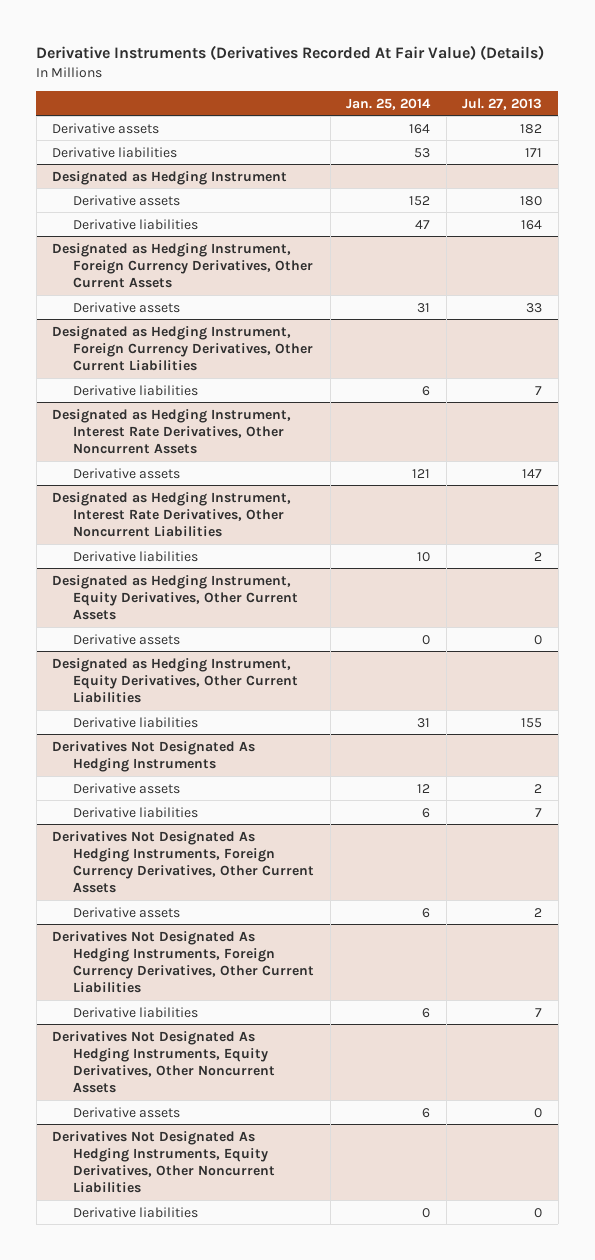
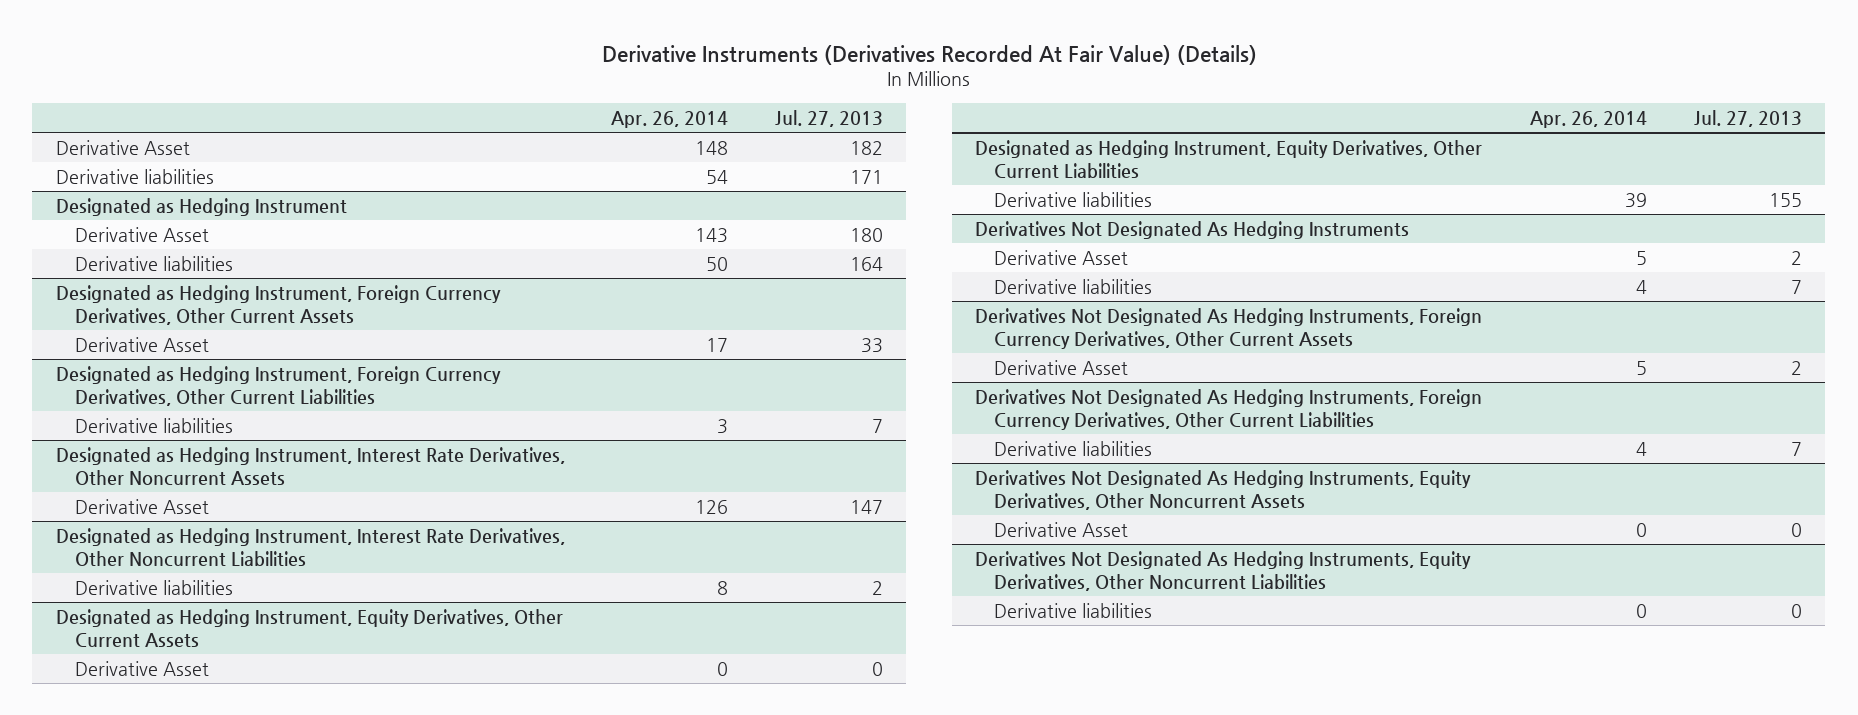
[346,97,432,110] Jan. 25, 2014 -> none
none -> [611,111,729,129] Apr. 26, 2014
[52,122,160,134] Derivative assets -> [55,139,190,155] Derivative Asset
[73,194,181,206] Derivative assets -> [75,226,210,242] Derivative Asset
[73,301,181,313] Derivative assets -> [75,336,210,352] Derivative Asset
[73,467,181,479] Derivative assets -> [75,498,210,514] Derivative Asset
[73,633,181,645] Derivative assets -> [75,660,210,676] Derivative Asset
[73,782,181,794] Derivative assets -> [994,249,1129,265] Derivative Asset
[73,906,181,918] Derivative assets -> [994,359,1129,375] Derivative Asset
[73,1106,181,1118] Derivative assets -> [994,521,1129,537] Derivative Asset

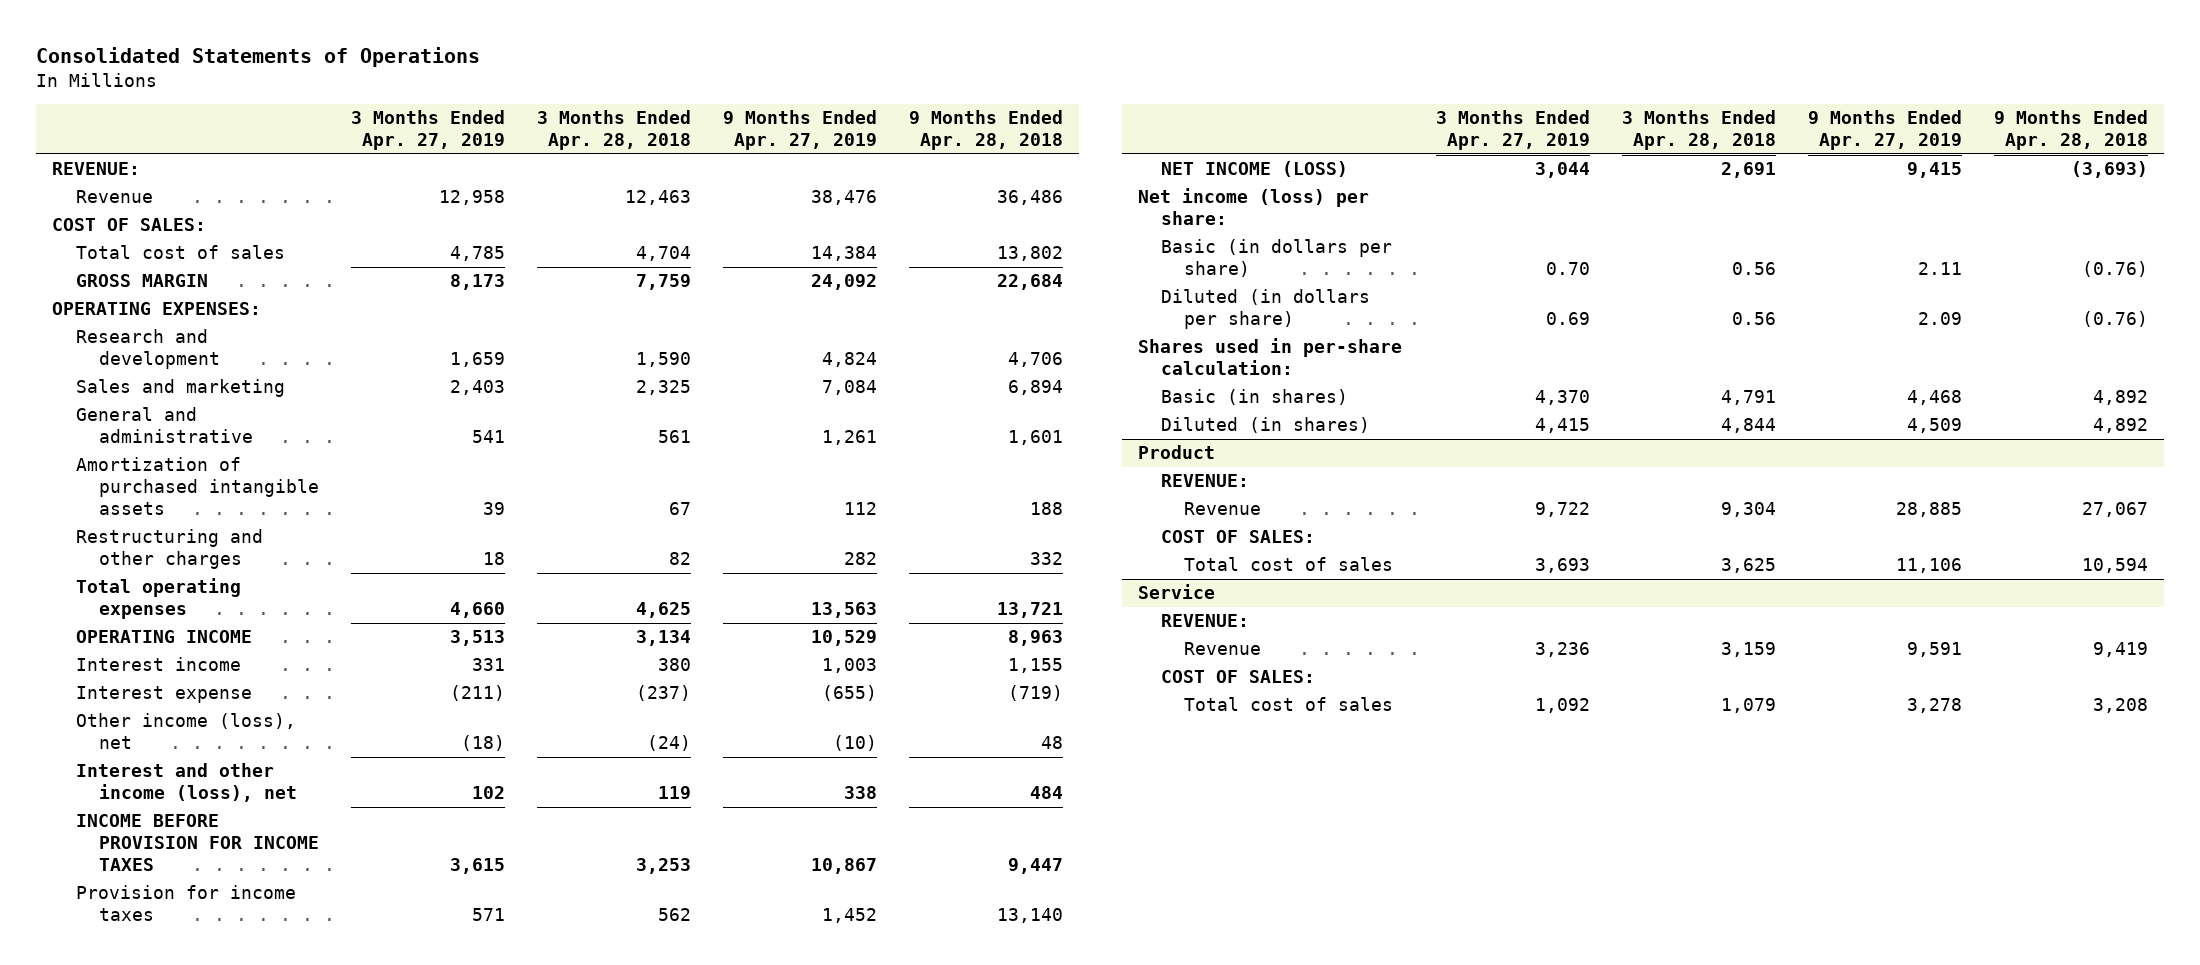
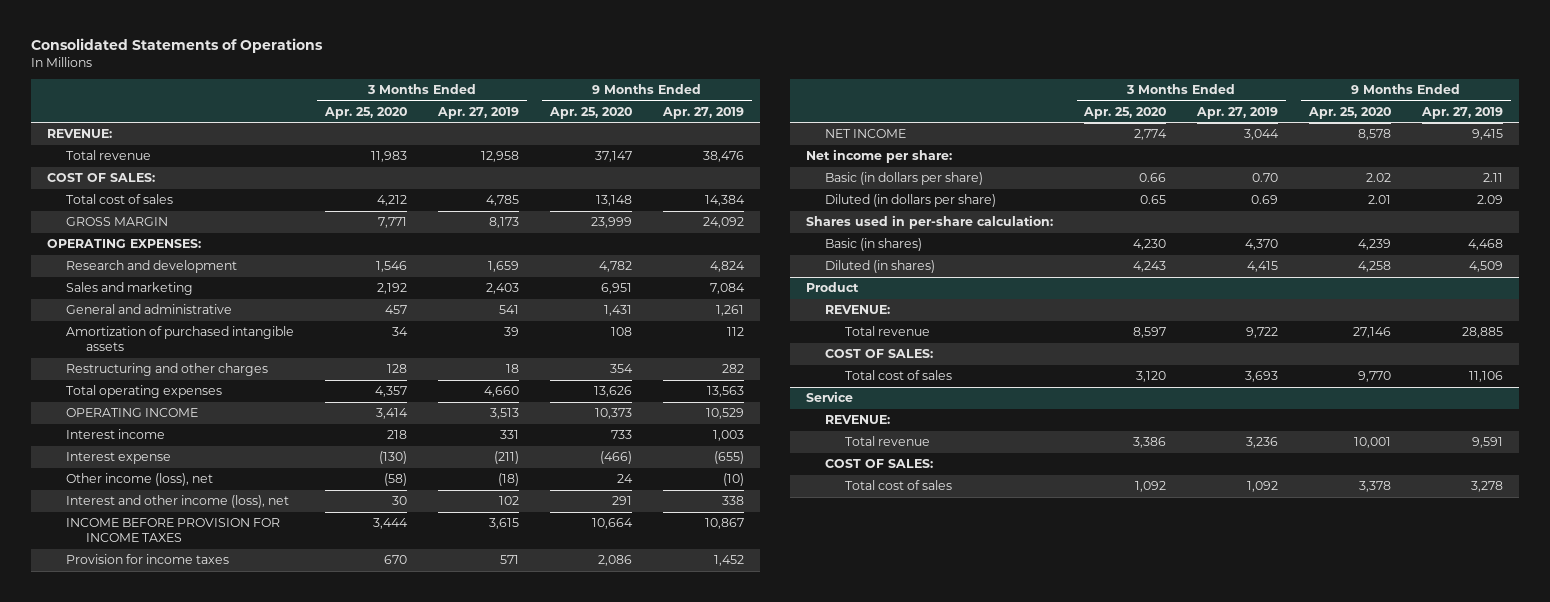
[536,110,691,151] 3 Months Ended Apr. 28, 2018 -> none
[908,110,1063,151] 9 Months Ended Apr. 28, 2018 -> none
none -> [324,106,408,119] Apr. 25, 2020
none -> [549,106,633,119] Apr. 25, 2020
[75,190,153,204] Revenue -> [66,150,152,161] Total revenue
[1160,161,1348,178] NET INCOME (LOSS) -> [825,129,907,139] NET INCOME
[1137,188,1369,226] Net income (loss) per share: -> [805,149,952,164] Net income per share:
[1183,502,1261,516] Revenue -> [844,326,930,337] Total revenue
[1183,642,1261,656] Revenue -> [844,436,930,447] Total revenue

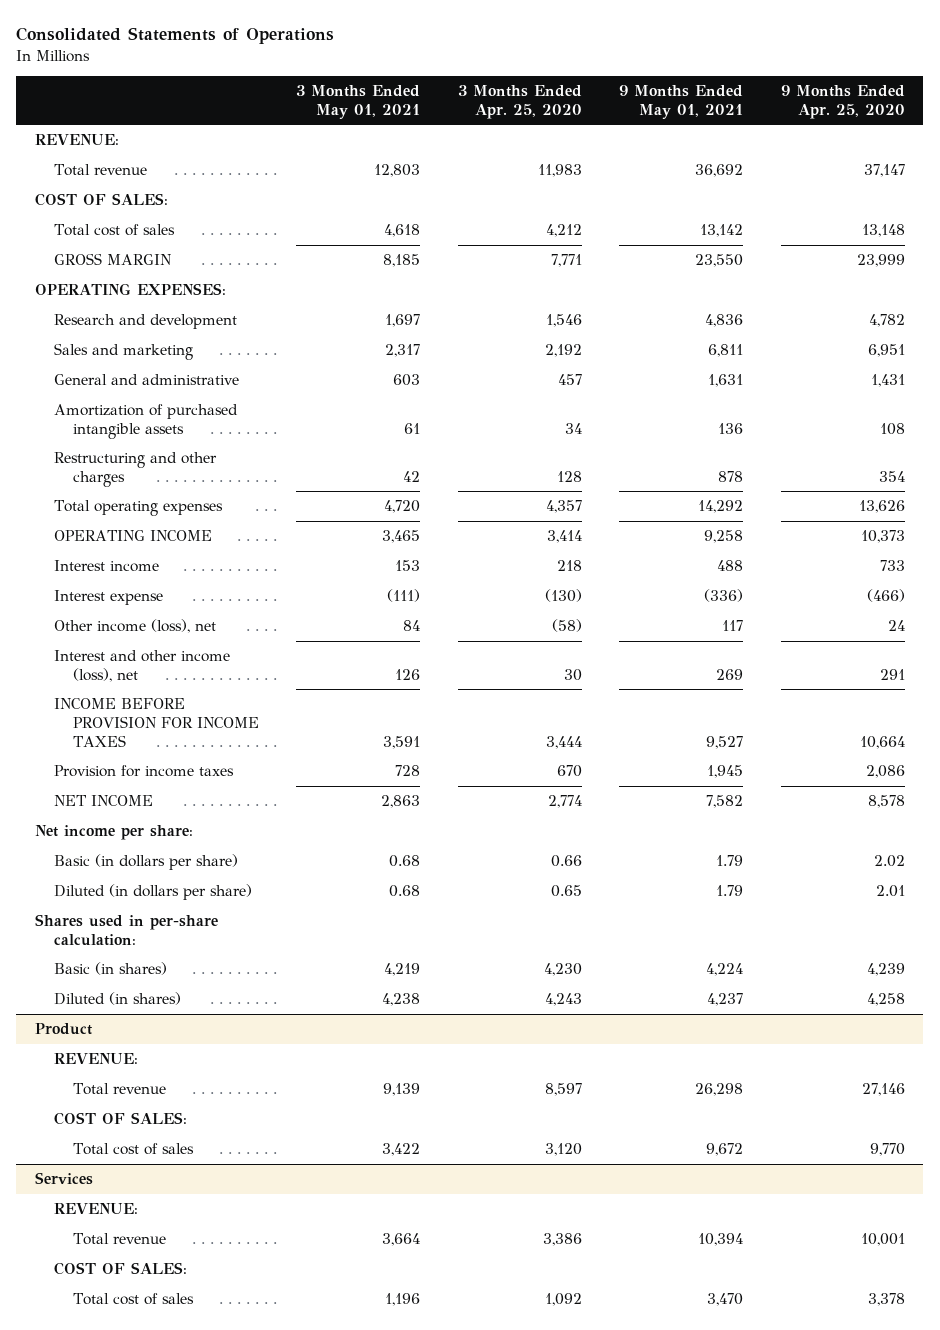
[437,106,520,119] Apr. 27, 2019 -> none
[662,106,745,119] Apr. 27, 2019 -> none
none -> [296,84,421,119] 3 Months Ended May 01, 2021
none -> [619,84,744,119] 9 Months Ended May 01, 2021
[805,391,853,403] Service -> [34,1172,93,1186] Services

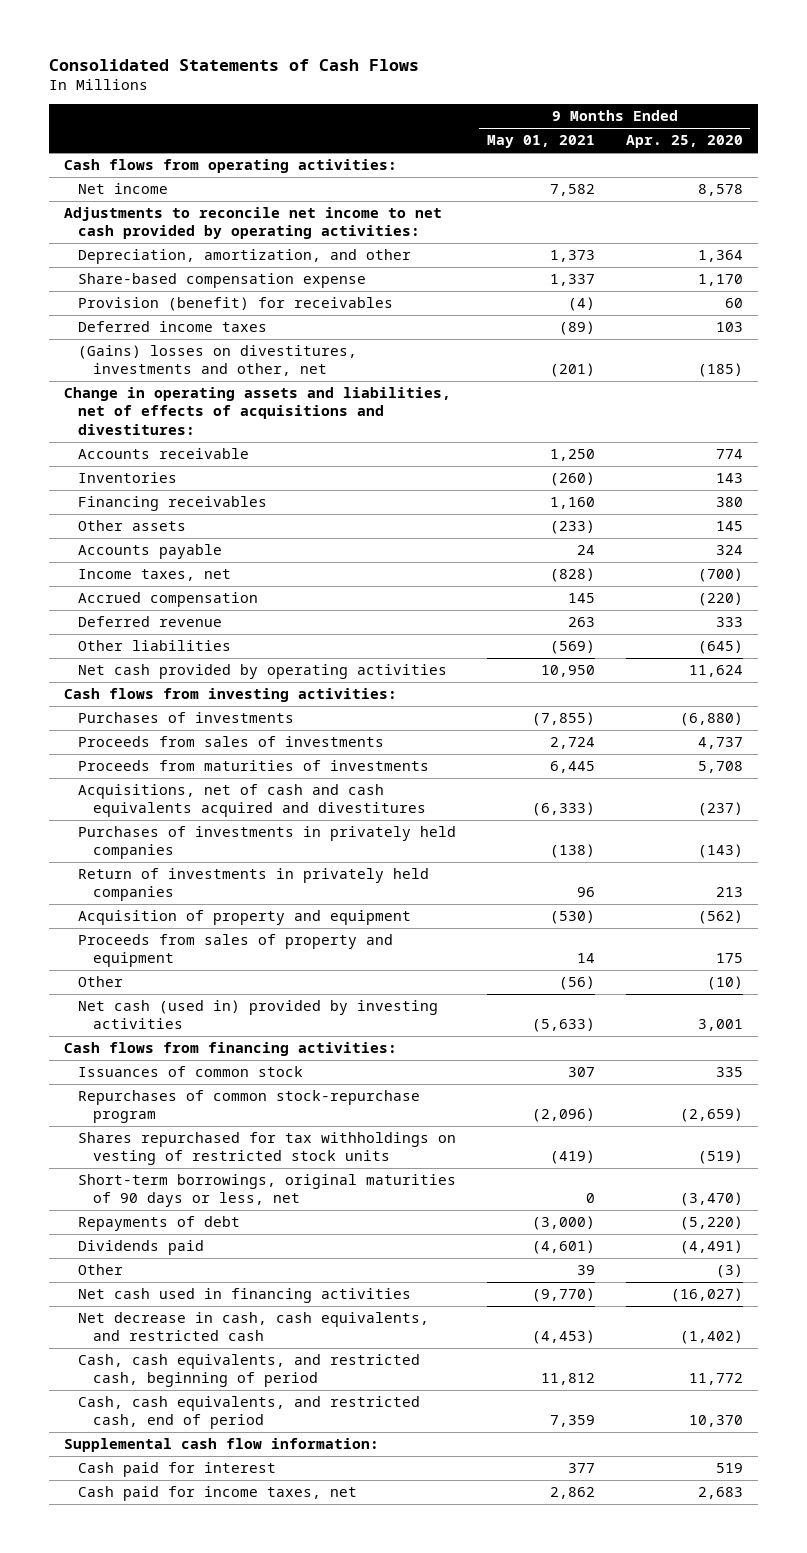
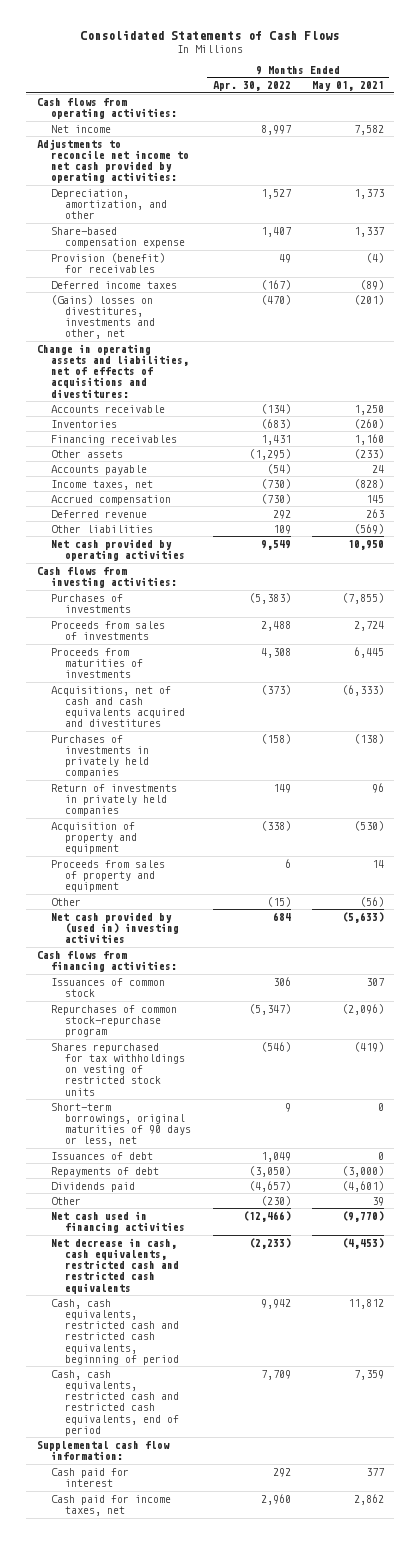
[625,135,743,149] Apr. 25, 2020 -> none
none -> [212,81,291,92] Apr. 30, 2022
[78,1000,439,1030] Net cash (used in) provided by investing activities -> [51,911,180,944] Net cash provided by (used in) investing activities
none -> [51,1151,154,1160] Issuances of debt
[78,1312,430,1342] Net decrease in cash, cash equivalents, and restricted cash -> [51,1237,180,1294] Net decrease in cash, cash equivalents, restricted cash and restricted cash equivalents
[78,1354,421,1388] Cash, cash equivalents, and restricted cash, beginning of period -> [51,1298,180,1365] Cash, cash equivalents, restricted cash and restricted cash equivalents, beginning of period
[78,1396,421,1430] Cash, cash equivalents, and restricted cash, end of period -> [51,1369,180,1436] Cash, cash equivalents, restricted cash and restricted cash equivalents, end of period

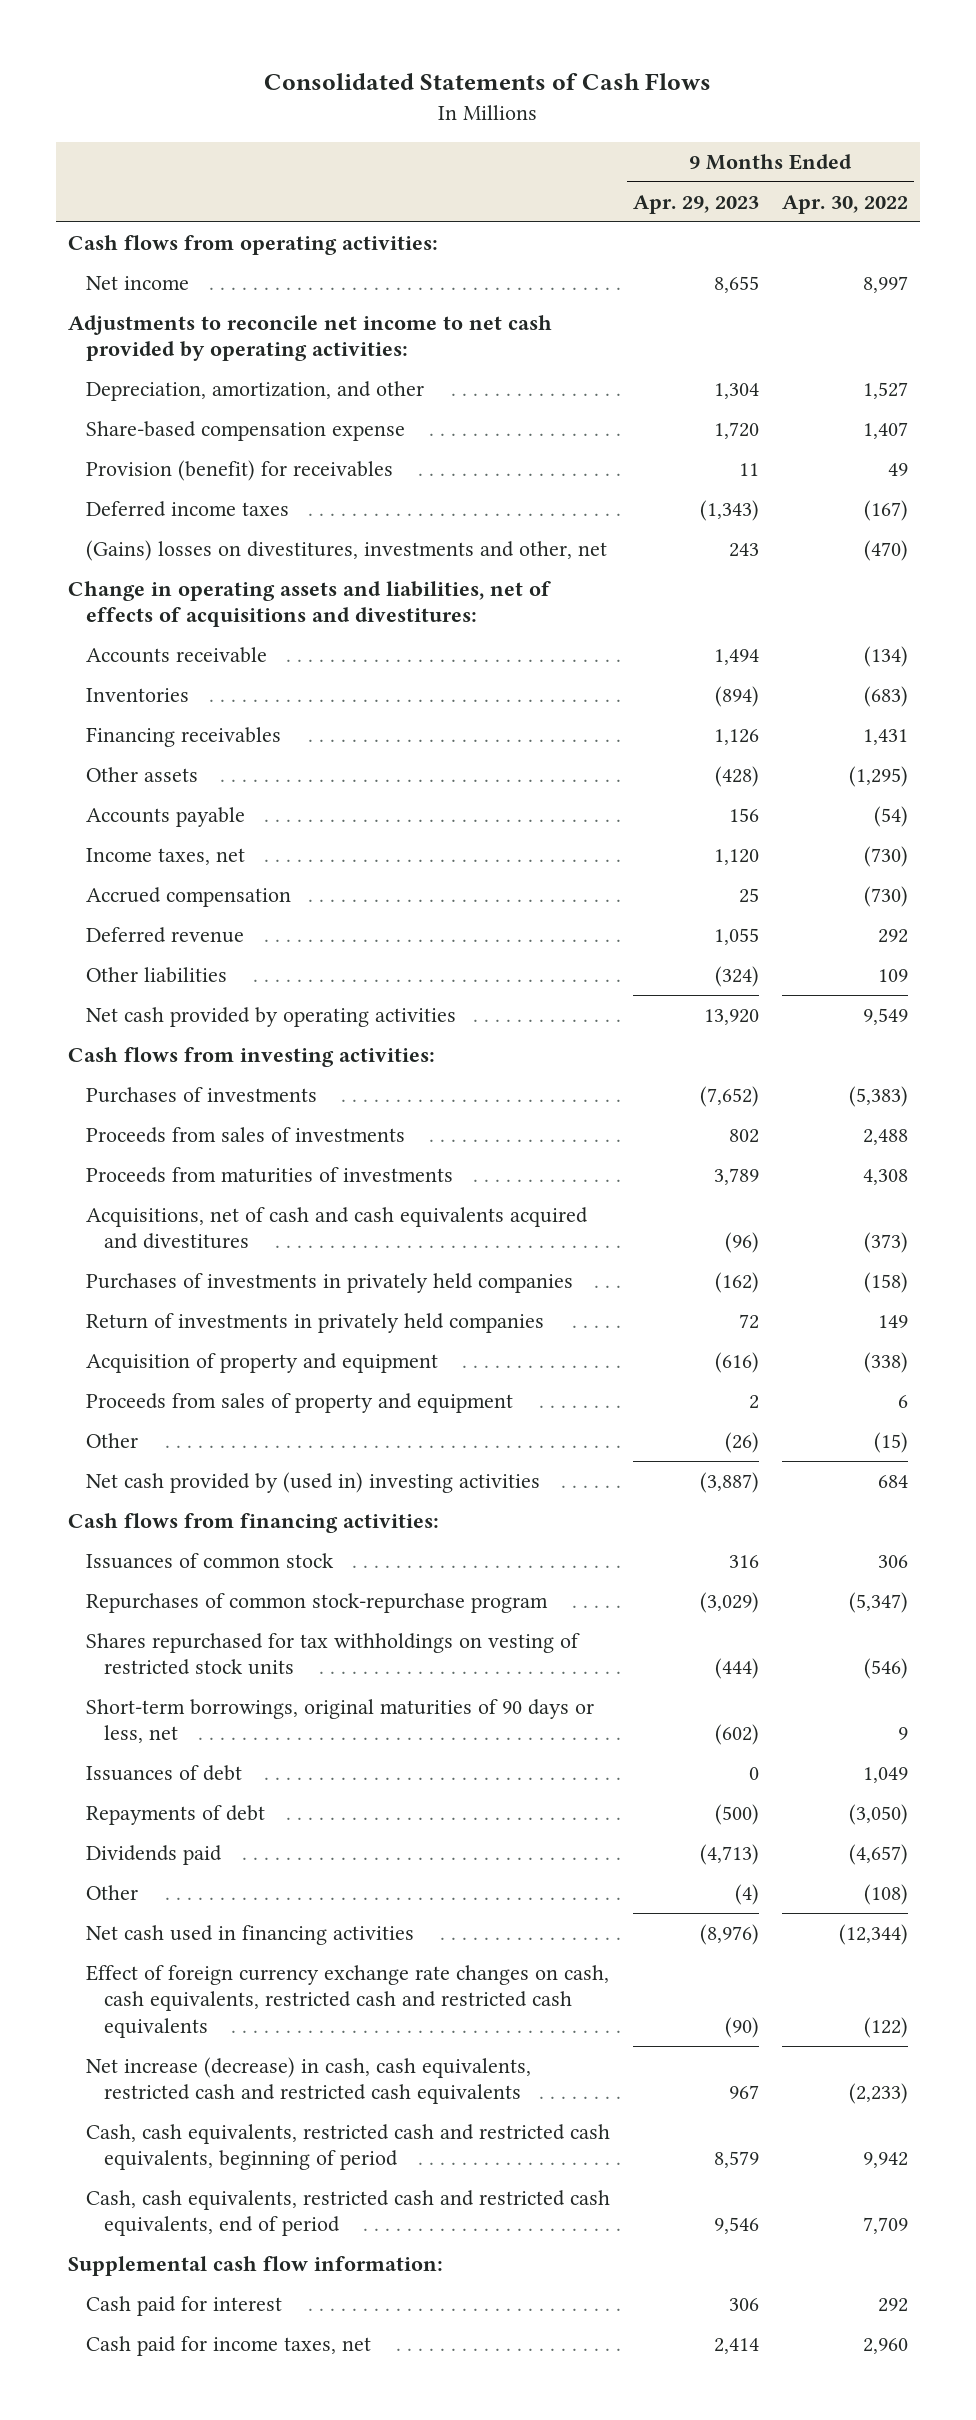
[311,81,384,92] May 01, 2021 -> none
none -> [632,194,759,214] Apr. 29, 2023
[260,1195,291,1206] (230) -> [864,1884,909,1906] (108)
[242,1210,291,1222] (12,466) -> [839,1924,909,1946] (12,344)
none -> [85,1965,609,2038] Effect of foreign currency exchange rate changes on cash, cash equivalents, restricted cash and restricted cash equivalents
[51,1237,180,1294] Net decrease in cash, cash equivalents, restricted cash and restricted cash equivalents -> [85,2057,531,2105] Net increase (decrease) in cash, cash equivalents, restricted cash and restricted cash equivalents

